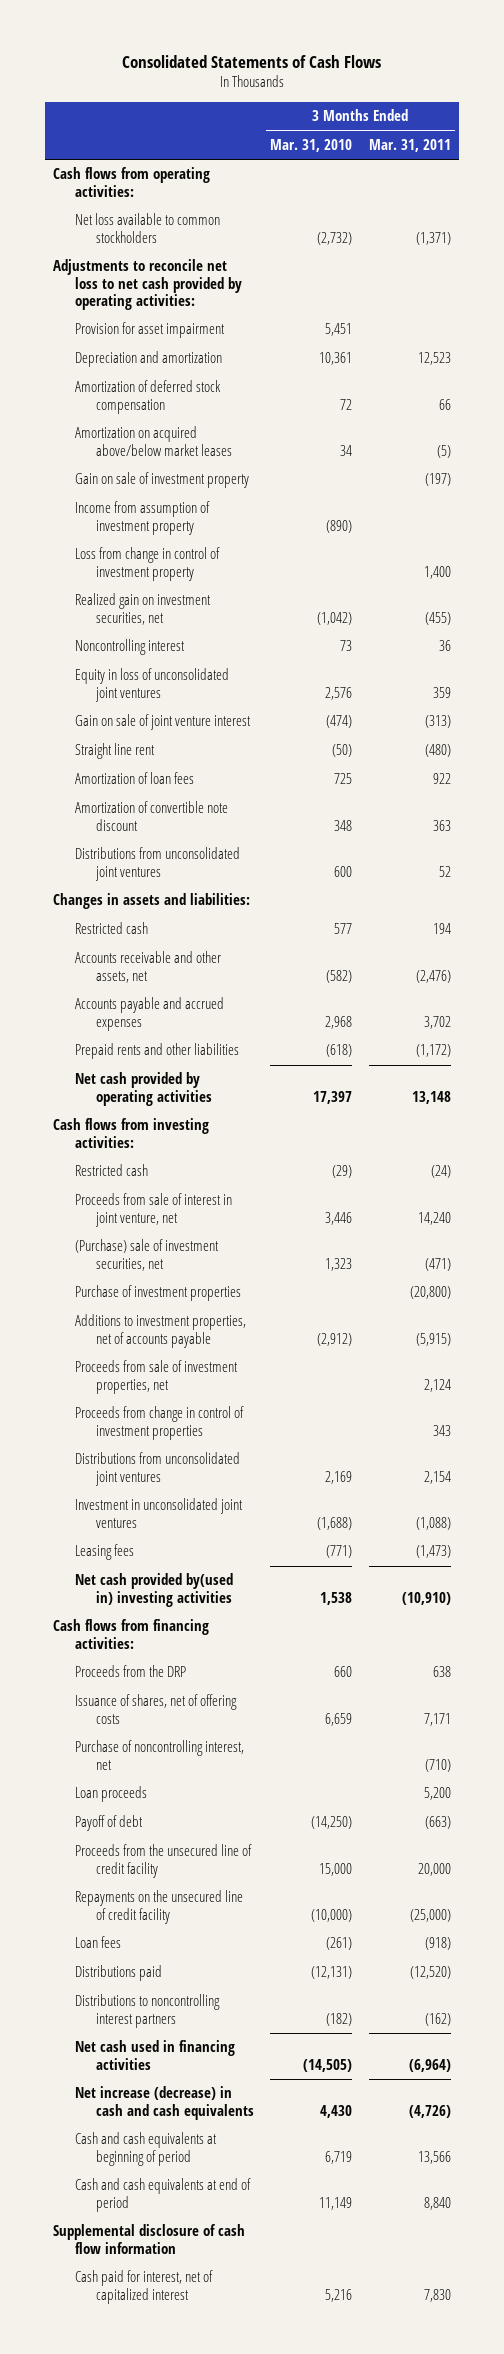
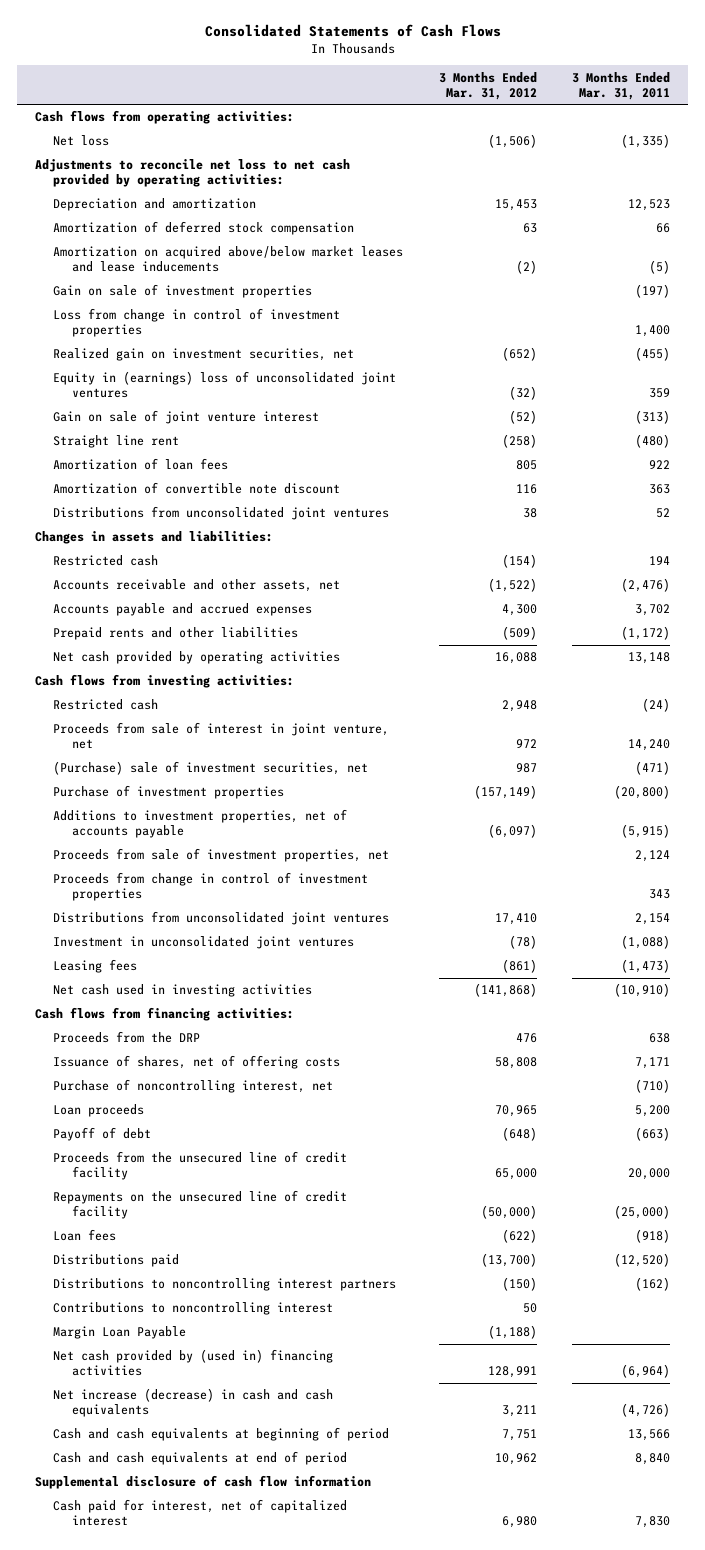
[270,138,353,152] Mar. 31, 2010 -> none
none -> [438,71,537,100] 3 Months Ended Mar. 31, 2012
[74,213,220,243] Net loss available to common stockholders -> none
none -> [53,135,110,147] Net loss
[74,322,225,339] Provision for asset impairment -> none
[74,501,210,535] Income from assumption of investment property -> none
[74,426,233,456] Amortization on acquired above/below market leases -> [53,246,404,273] Amortization on acquired above/below market leases and lease inducements
[74,472,249,489] Gain on sale of investment property -> [53,284,313,299] Gain on sale of investment properties
[74,547,220,581] Loss from change in control of investment property -> [53,308,341,338] Loss from change in control of investment properties
[74,639,185,656] Noncontrolling interest -> none
[74,668,229,702] Equity in loss of unconsolidated joint ventures -> [53,371,397,399] Equity in (earnings) loss of unconsolidated joint ventures
[74,1573,233,1607] Net cash provided by(used in) investing activities -> [53,984,313,998] Net cash used in investing activities
none -> [53,1302,334,1316] Contributions to noncontrolling interest
none -> [53,1326,187,1340] Margin Loan Payable
[74,2040,235,2070] Net cash used in financing activities -> [53,1349,334,1377] Net cash provided by (used in) financing activities

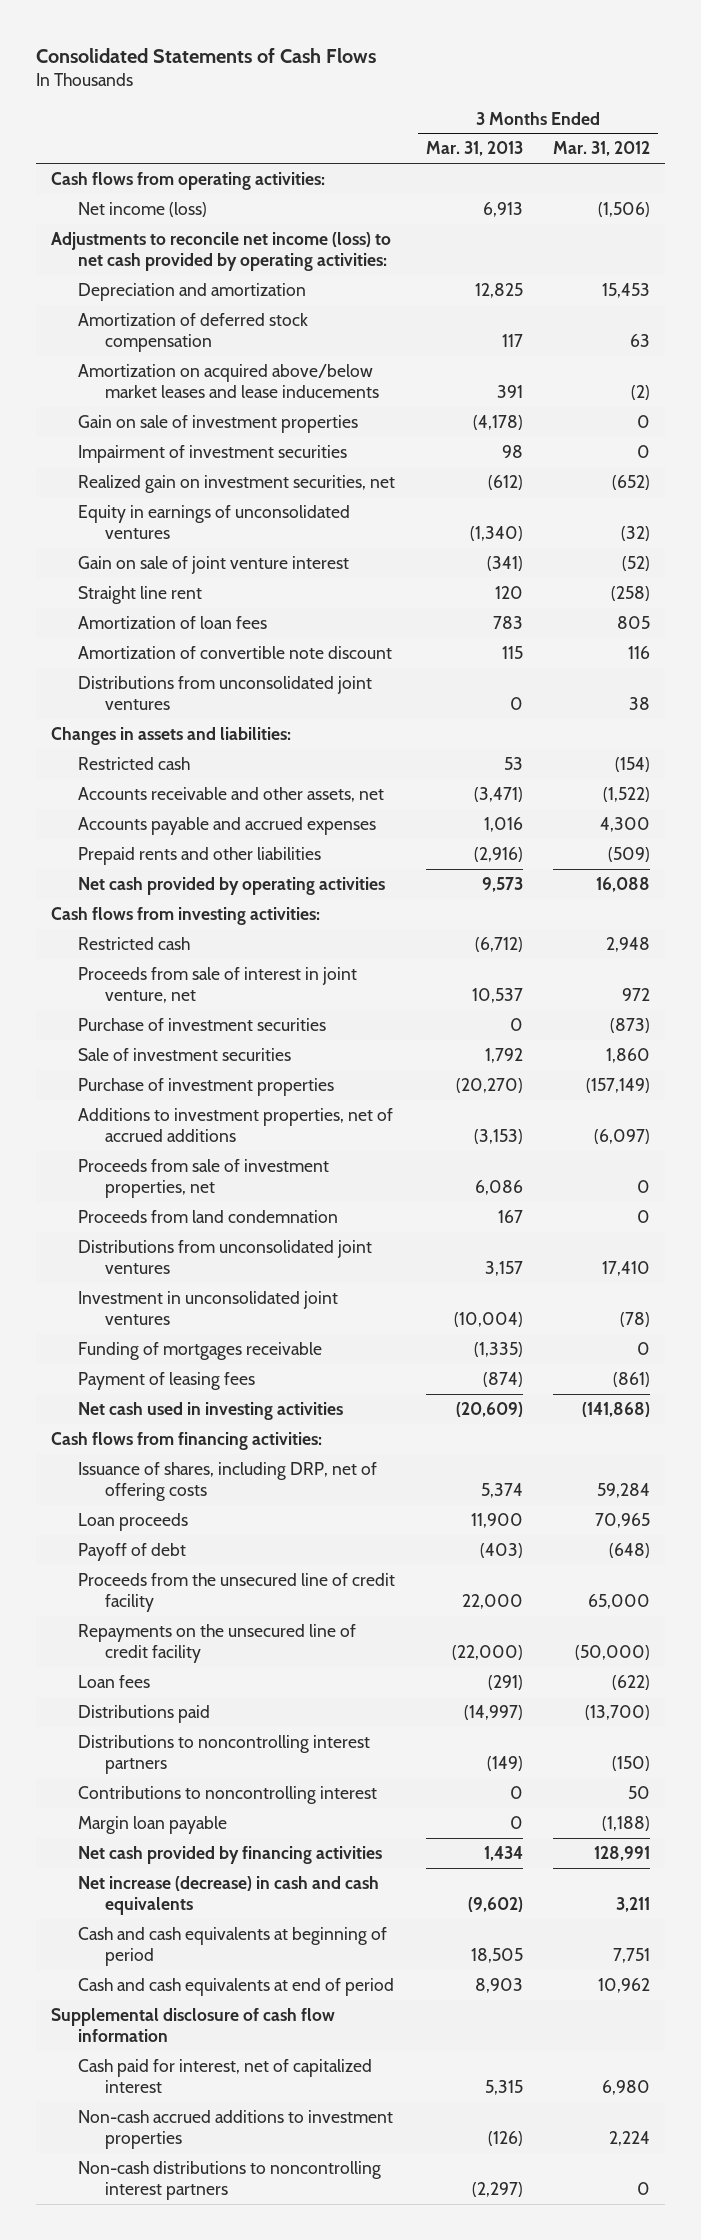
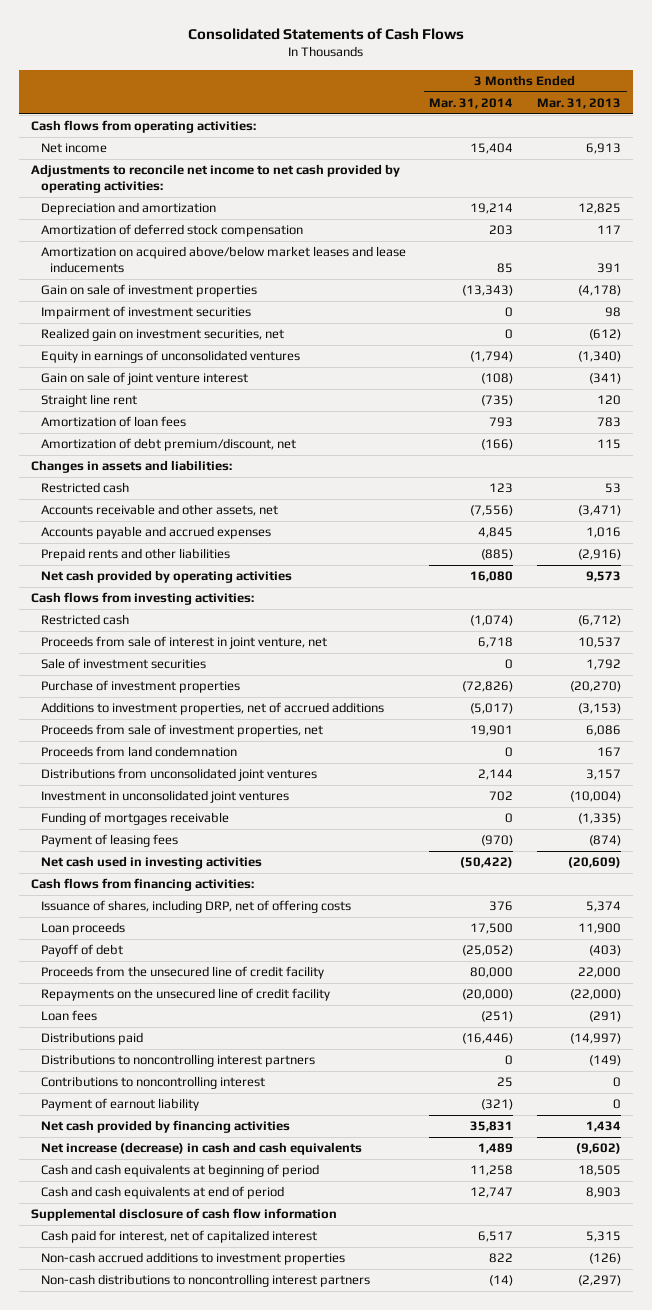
[553,141,651,157] Mar. 31, 2012 -> none
none -> [429,97,514,109] Mar. 31, 2014
[78,201,208,217] Net income (loss) -> [40,143,107,154] Net income
[51,231,392,271] Adjustments to reconcile net income (loss) to net cash provided by operating activities: -> [30,164,400,194] Adjustments to reconcile net income to net cash provided by operating activities:
[78,675,373,710] Distributions from unconsolidated joint ventures -> none
[78,645,393,659] Amortization of convertible note discount -> [40,438,296,452] Amortization of debt premium/discount, net
[78,1017,327,1031] Purchase of investment securities -> none
[78,1815,228,1834] Margin loan payable -> none
none -> [40,1098,199,1112] Payment of earnout liability

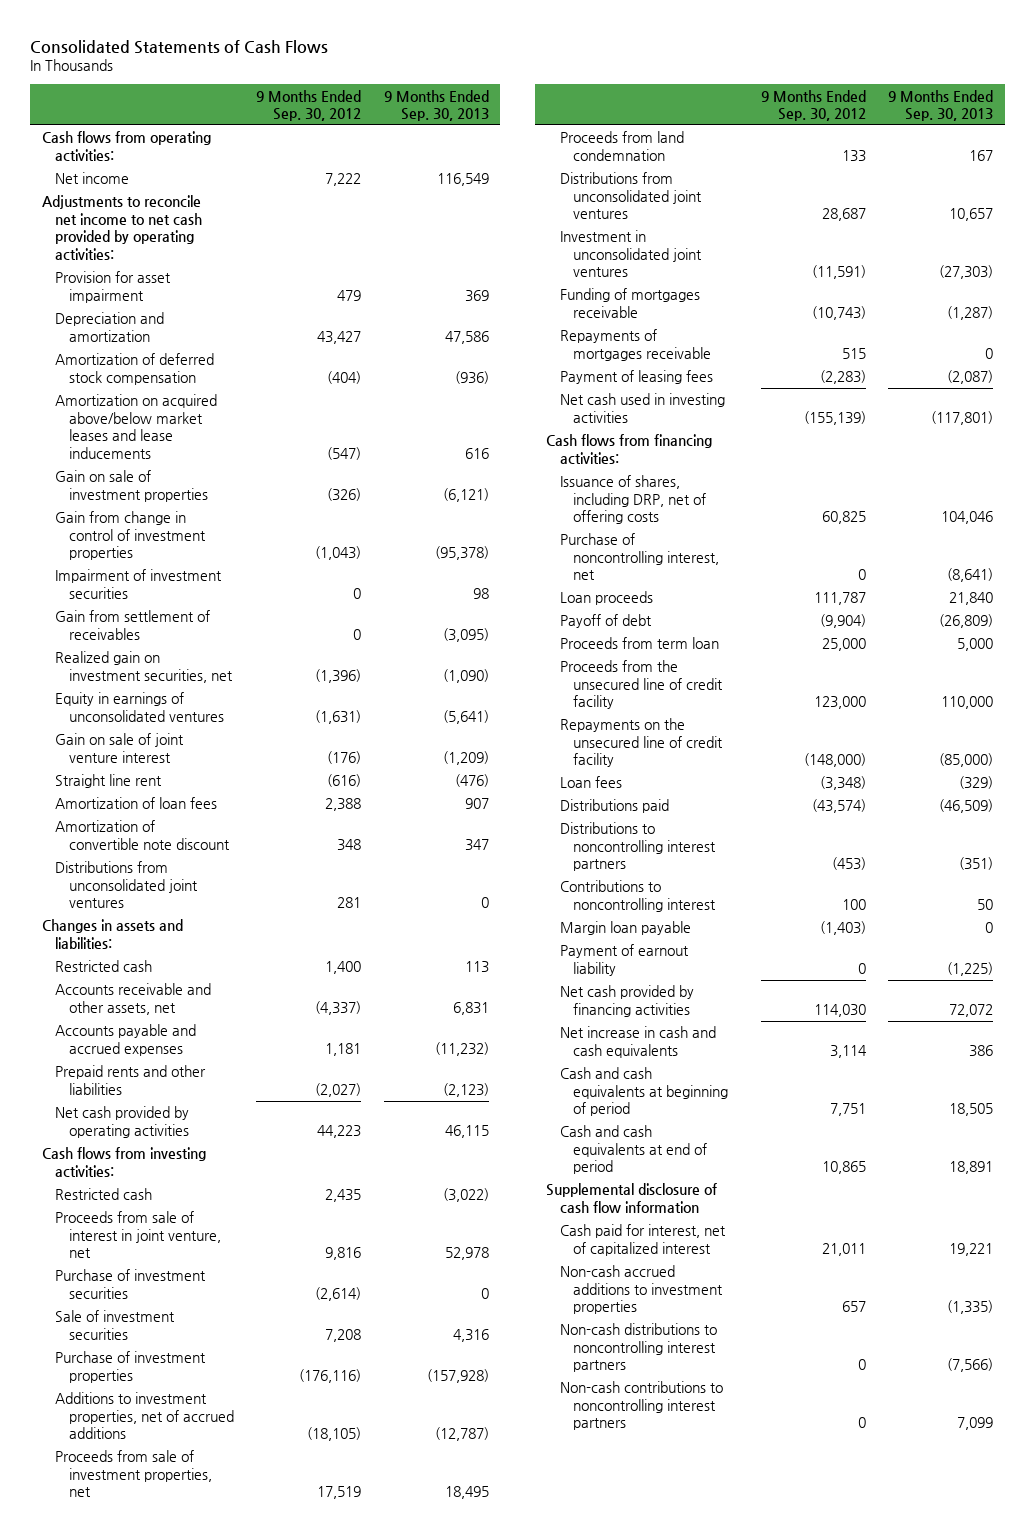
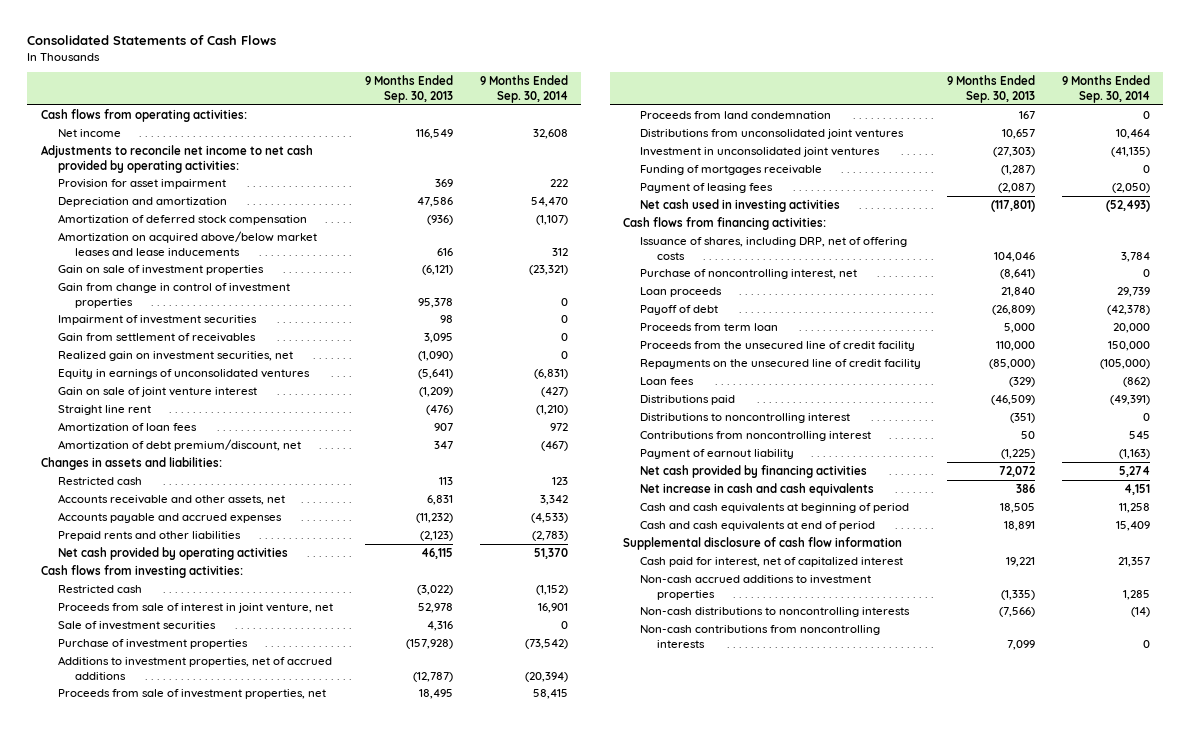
[256,89,362,122] 9 Months Ended Sep. 30, 2012 -> none
none -> [479,75,568,103] 9 Months Ended Sep. 30, 2014
[434,546,489,561] (95,378) -> [418,297,454,308] 95,378
[442,627,489,642] (3,095) -> [424,332,454,343] 3,095
[55,861,198,909] Distributions from unconsolidated joint ventures -> none
[55,820,230,850] Amortization of convertible note discount -> [57,438,301,451] Amortization of debt premium/discount, net
[55,1269,207,1299] Purchase of investment securities -> none
[559,329,712,361] Repayments of mortgages receivable -> none
[559,921,691,936] Margin loan payable -> none
[559,822,717,872] Distributions to noncontrolling interest partners -> [639,412,850,423] Distributions to noncontrolling interest
[559,880,717,912] Contributions to noncontrolling interest -> [639,430,871,441] Contributions from noncontrolling interest
[559,1323,717,1373] Non-cash distributions to noncontrolling interest partners -> [639,606,910,617] Non-cash distributions to noncontrolling interests
[559,1381,723,1431] Non-cash contributions to noncontrolling interest partners -> [639,624,880,648] Non-cash contributions from noncontrolling interests

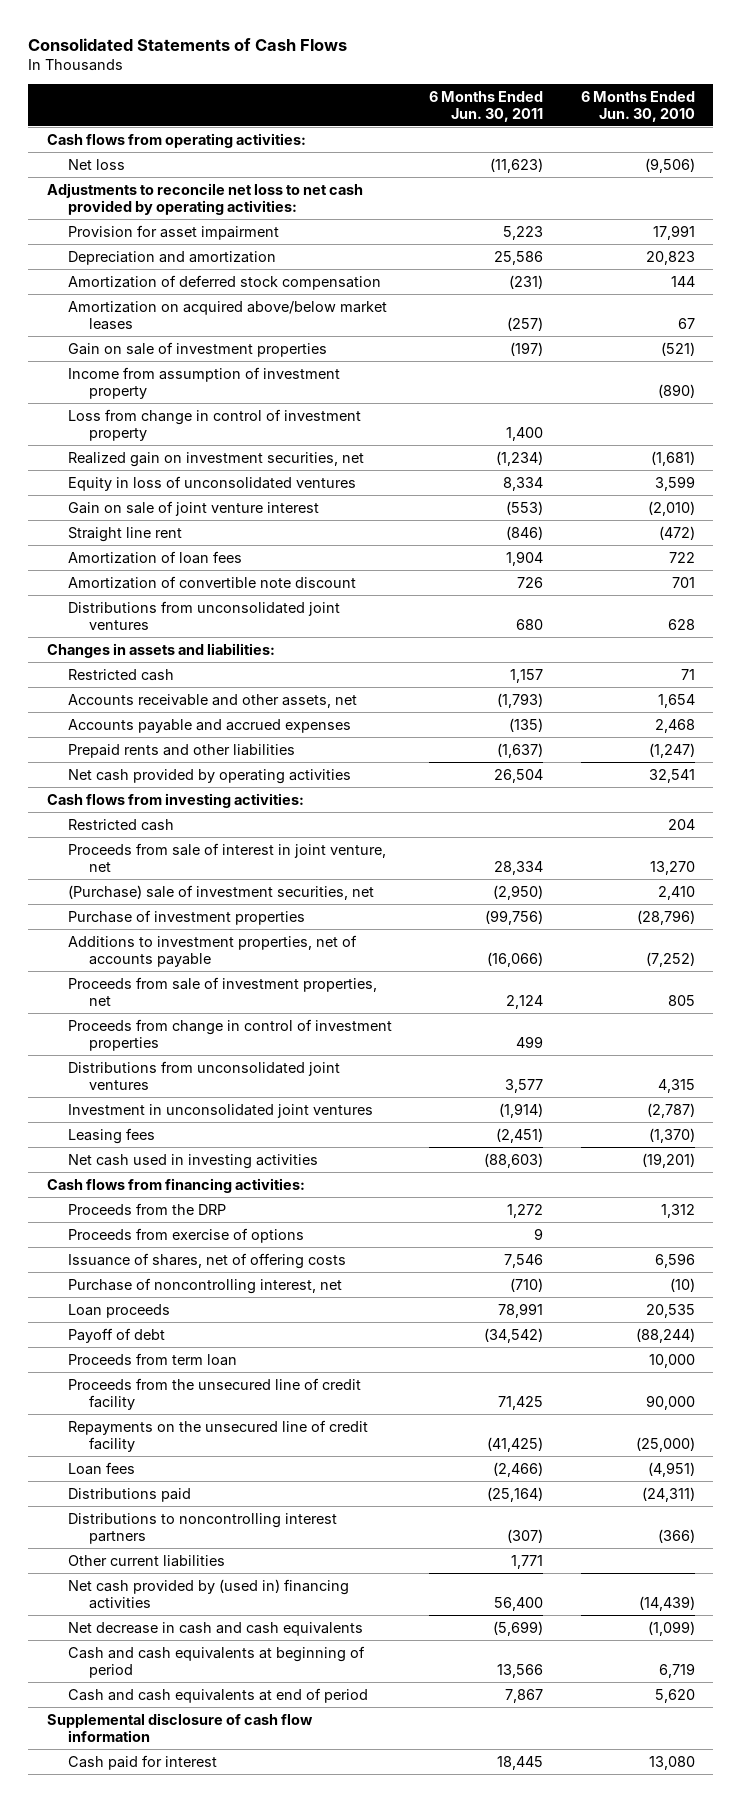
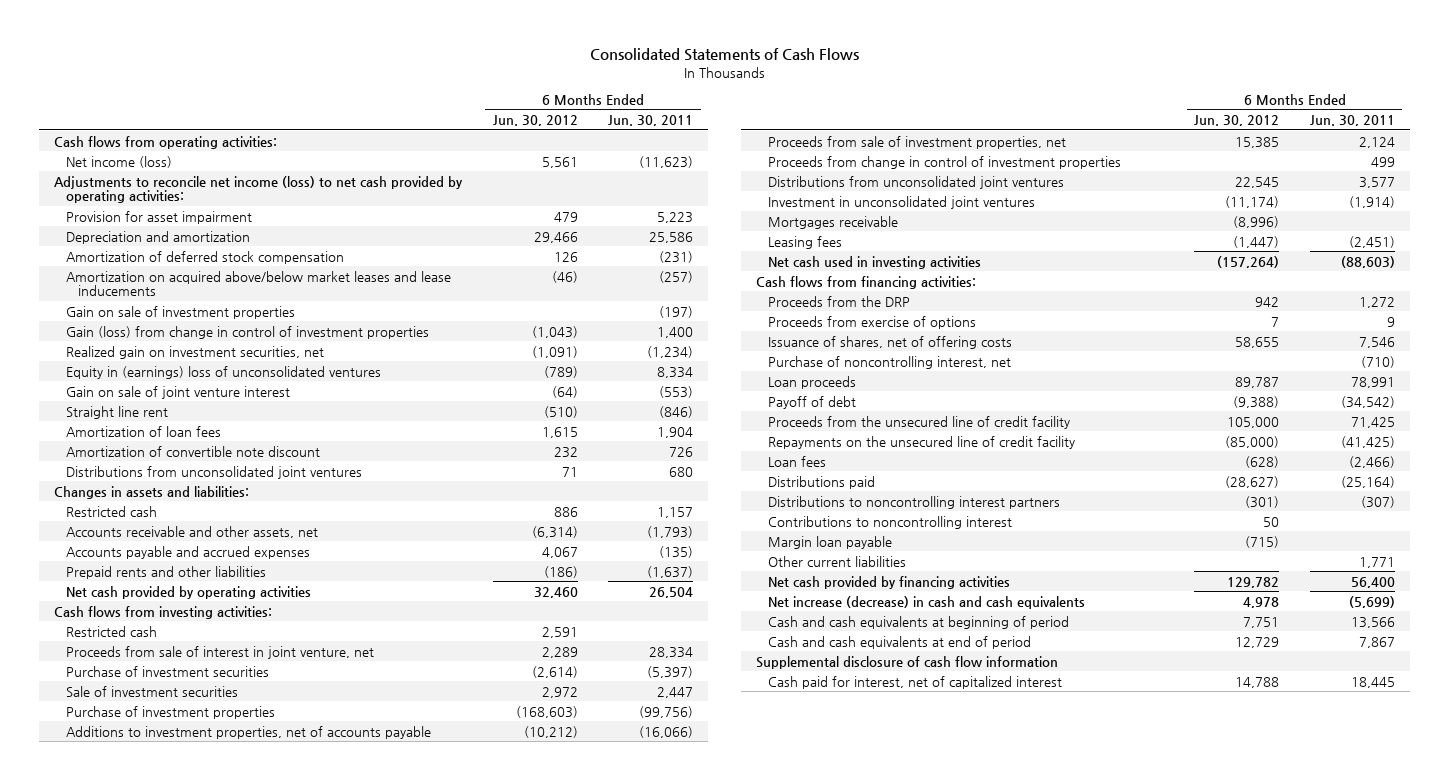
[580,90,695,122] 6 Months Ended Jun. 30, 2010 -> none
none -> [492,115,578,127] Jun. 30, 2012
[67,158,125,170] Net loss -> [66,155,173,168] Net income (loss)
[47,182,364,215] Adjustments to reconcile net loss to net cash provided by operating activities: -> [54,175,464,204] Adjustments to reconcile net income (loss) to net cash provided by operating activities:
[67,300,387,330] Amortization on acquired above/below market leases -> [66,270,452,297] Amortization on acquired above/below market leases and lease inducements
[67,366,340,399] Income from assumption of investment property -> none
[67,408,361,441] Loss from change in control of investment property -> [66,325,430,339] Gain (loss) from change in control of investment properties
[67,475,356,491] Equity in loss of unconsolidated ventures -> [66,365,382,379] Equity in (earnings) loss of unconsolidated ventures
[67,884,374,900] (Purchase) sale of investment securities, net -> [66,665,270,677] Purchase of investment securities
[493,884,544,900] (2,950) -> [647,665,694,678] (5,397)
none -> [66,685,239,697] Sale of investment securities
none -> [767,215,898,229] Mortgages receivable
[67,1352,237,1366] Proceeds from term loan -> none
none -> [767,515,1012,529] Contributions to noncontrolling interest
none -> [767,535,892,549] Margin loan payable
[67,1578,349,1609] Net cash provided by (used in) financing activities -> [767,575,1010,589] Net cash provided by financing activities
[67,1621,363,1636] Net decrease in cash and cash equivalents -> [767,595,1085,609] Net increase (decrease) in cash and cash equivalents
[67,1754,217,1770] Cash paid for interest -> [767,675,1062,689] Cash paid for interest, net of capitalized interest

